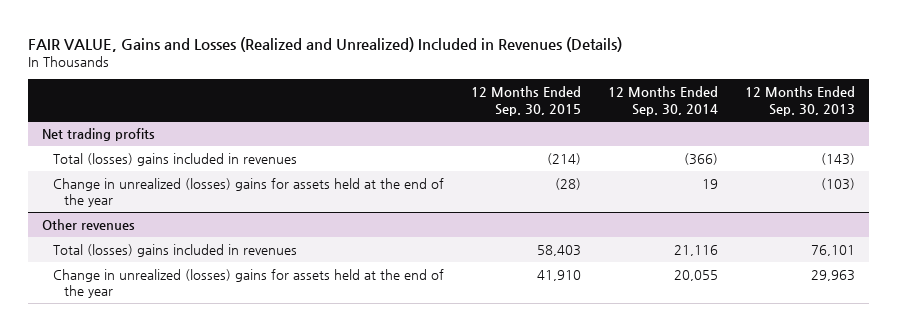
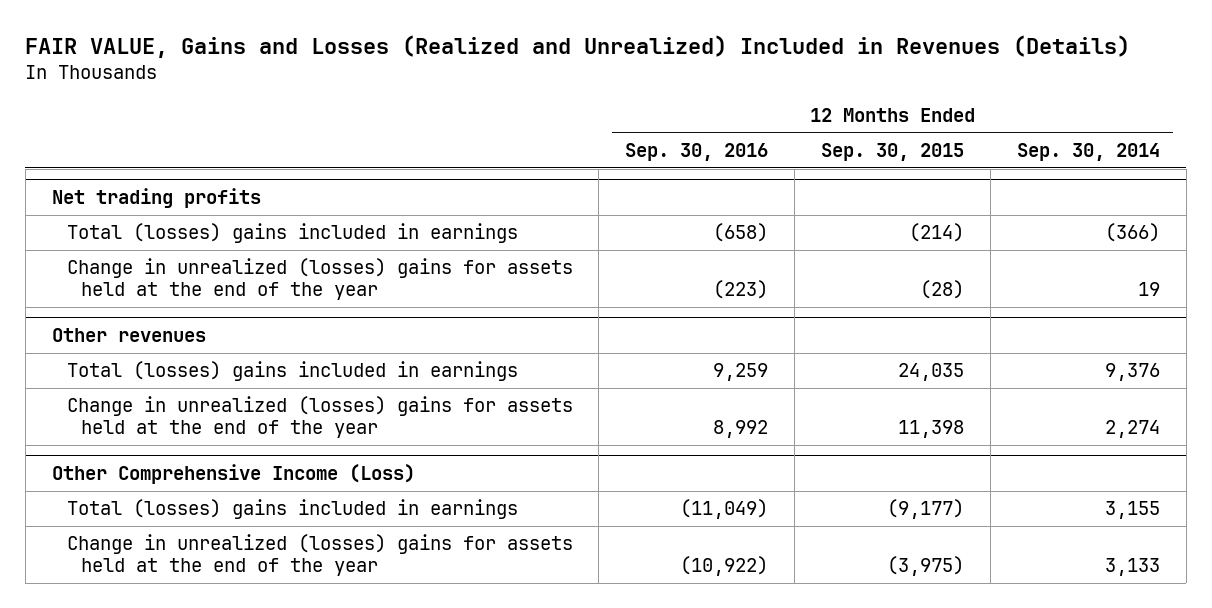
[745,86,856,116] 12 Months Ended Sep. 30, 2013 -> none
none -> [625,142,769,161] Sep. 30, 2016
[53,152,298,166] Total (losses) gains included in revenues -> [66,223,518,244] Total (losses) gains included in earnings
[53,243,298,257] Total (losses) gains included in revenues -> [66,361,518,382] Total (losses) gains included in earnings
[537,244,582,256] 58,403 -> [898,363,965,382] 24,035
[674,244,719,256] 21,116 -> [1104,363,1160,382] 9,376
[537,269,582,281] 41,910 -> [898,420,965,439] 11,398
[674,269,719,281] 20,055 -> [1104,420,1160,439] 2,274
none -> [51,464,415,485] Other Comprehensive Income (Loss)
none -> [66,499,518,520] Total (losses) gains included in earnings
none -> [66,534,573,577] Change in unrealized (losses) gains for assets held at the end of the year

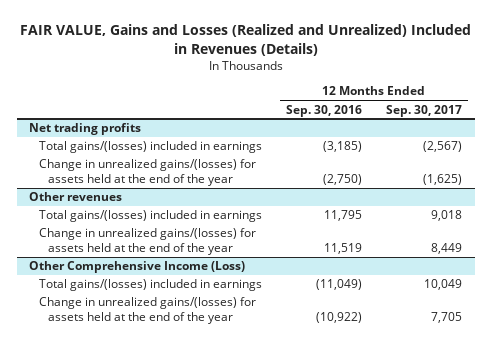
[821,142,965,161] Sep. 30, 2015 -> none
[1016,142,1160,161] Sep. 30, 2014 -> none
none -> [386,104,463,117] Sep. 30, 2017
[66,223,518,244] Total (losses) gains included in earnings -> [38,141,262,154] Total gains/(losses) included in earnings
[713,223,769,243] (658) -> [322,141,362,153] (3,185)
[66,258,573,301] Change in unrealized (losses) gains for assets held at the end of the year -> [38,159,256,186] Change in unrealized gains/(losses) for assets held at the end of the year
[713,280,769,300] (223) -> [322,173,362,185] (2,750)
[66,361,518,382] Total (losses) gains included in earnings -> [38,210,262,223] Total gains/(losses) included in earnings
[713,363,769,382] 9,259 -> [323,210,362,222] 11,795
[66,396,573,439] Change in unrealized (losses) gains for assets held at the end of the year -> [38,228,256,255] Change in unrealized gains/(losses) for assets held at the end of the year
[713,420,769,439] 8,992 -> [323,242,362,254] 11,519
[66,499,518,520] Total (losses) gains included in earnings -> [38,279,262,292] Total gains/(losses) included in earnings
[66,534,573,577] Change in unrealized (losses) gains for assets held at the end of the year -> [38,297,256,324] Change in unrealized gains/(losses) for assets held at the end of the year

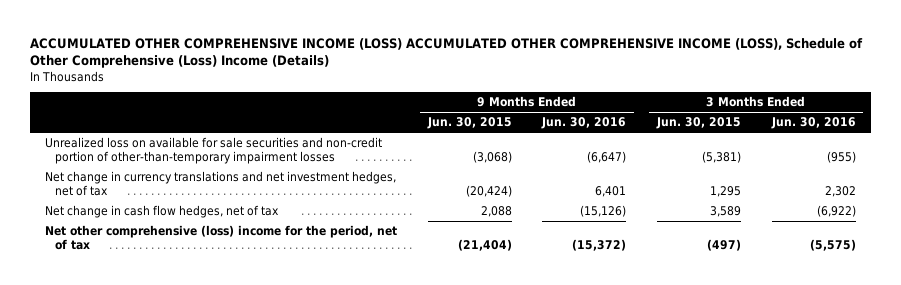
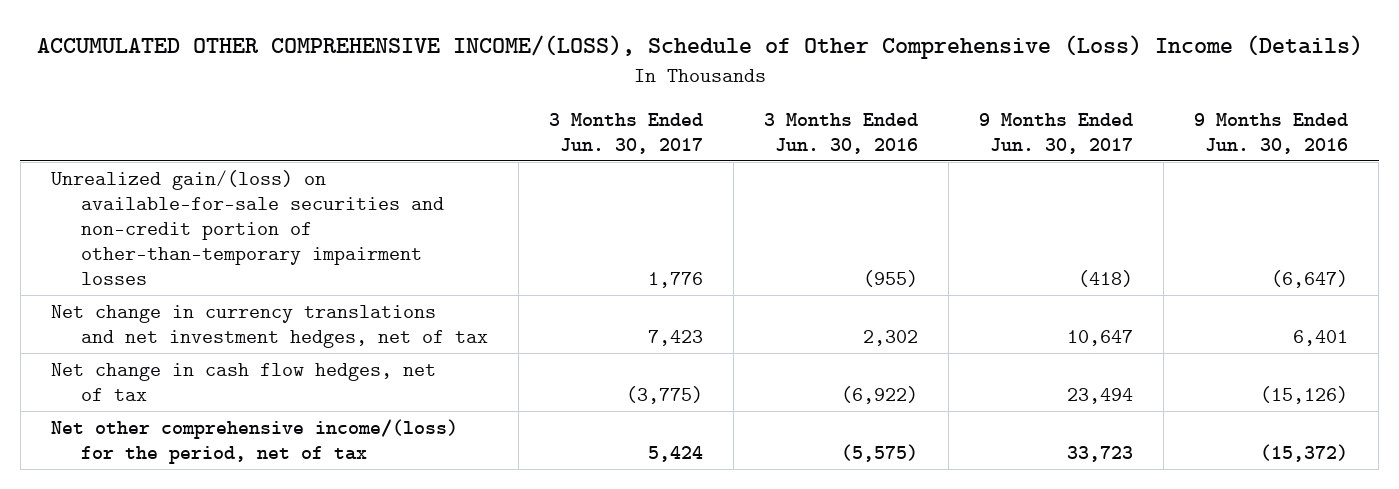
[29,37,863,69] ACCUMULATED OTHER COMPREHENSIVE INCOME (LOSS) ACCUMULATED OTHER COMPREHENSIVE INCOME (LOSS), Schedule of Other Comprehensive (Loss) Income (Details) -> [36,35,1363,60] ACCUMULATED OTHER COMPREHENSIVE INCOME/(LOSS), Schedule of Other Comprehensive (Loss) Income (Details)
[426,117,512,130] Jun. 30, 2015 -> none
[655,117,741,130] Jun. 30, 2015 -> none
none -> [549,112,704,154] 3 Months Ended Jun. 30, 2017
none -> [979,112,1134,154] 9 Months Ended Jun. 30, 2017
[45,137,383,164] Unrealized loss on available for sale securities and non-credit portion of other-than-temporary impairment losses -> [50,169,445,286] Unrealized gain/(loss) on available-for-sale securities and non-credit portion of other-than-temporary impairment losses
[45,225,398,250] Net other comprehensive (loss) income for the period, net of tax -> [50,418,458,464] Net other comprehensive income/(loss) for the period, net of tax

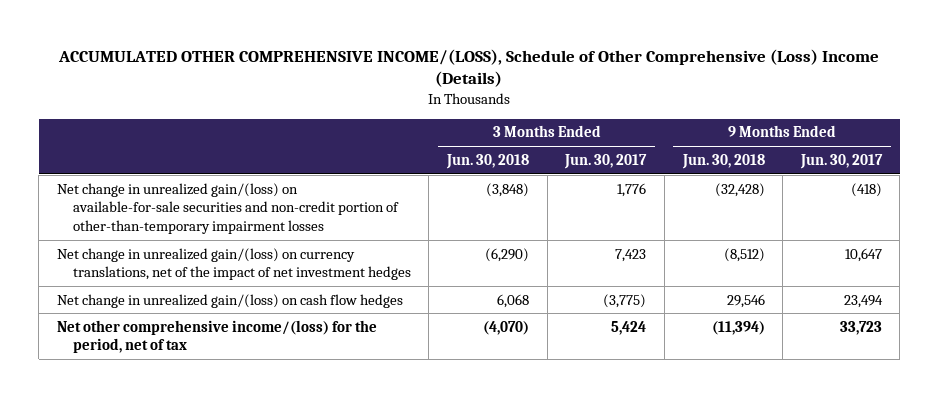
[764,112,919,154] 3 Months Ended Jun. 30, 2016 -> none
[1194,112,1349,154] 9 Months Ended Jun. 30, 2016 -> none
none -> [446,153,530,169] Jun. 30, 2018
none -> [681,153,765,169] Jun. 30, 2018
[50,169,445,286] Unrealized gain/(loss) on available-for-sale securities and non-credit portion of other-than-temporary impairment losses -> [57,182,399,234] Net change in unrealized gain/(loss) on available-for-sale securities and non-credit portion of other-than-temporary impairment losses
[50,304,489,348] Net change in currency translations and net investment hedges, net of tax -> [57,247,411,281] Net change in unrealized gain/(loss) on currency translations, net of the impact of net investment hedges
[50,362,436,401] Net change in cash flow hedges, net of tax -> [57,293,404,308] Net change in unrealized gain/(loss) on cash flow hedges

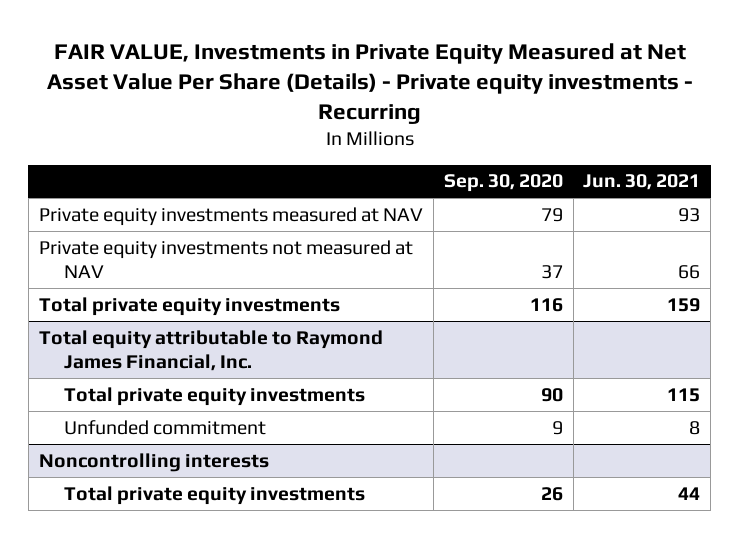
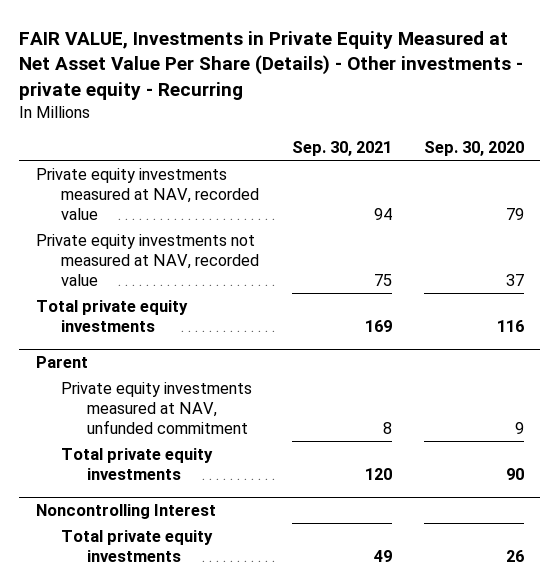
[46,42,693,125] FAIR VALUE, Investments in Private Equity Measured at Net Asset Value Per Share (Details) - Private equity investments - Recurring -> [19,30,524,100] FAIR VALUE, Investments in Private Equity Measured at Net Asset Value Per Share (Details) - Other investments - private equity - Recurring
[583,174,701,191] Jun. 30, 2021 -> none
none -> [291,141,392,157] Sep. 30, 2021
[38,206,423,226] Private equity investments measured at NAV -> [35,167,260,221] Private equity investments measured at NAV, recorded value
[38,239,413,278] Private equity investments not measured at NAV -> [35,233,260,287] Private equity investments not measured at NAV, recorded value
[38,329,383,371] Total equity attributable to Raymond James Financial, Inc. -> [35,355,88,368] Parent
none -> [61,381,253,435] Private equity investments measured at NAV, unfunded commitment
[63,419,266,435] Unfunded commitment -> none
[38,452,269,472] Noncontrolling interests -> [35,503,216,519] Noncontrolling Interest

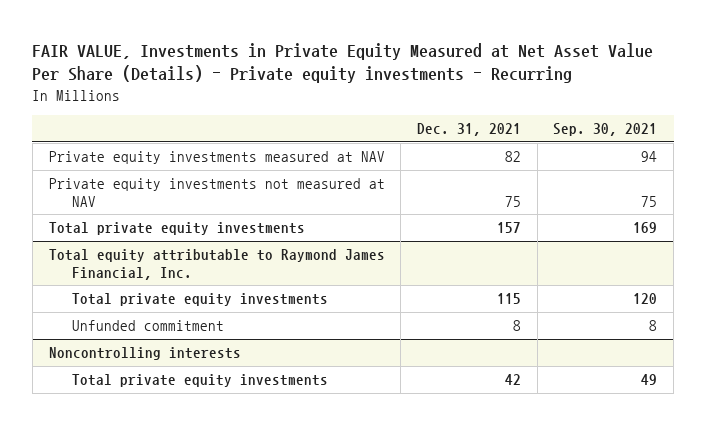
[19,30,524,100] FAIR VALUE, Investments in Private Equity Measured at Net Asset Value Per Share (Details) - Other investments - private equity - Recurring -> [32,42,654,84] FAIR VALUE, Investments in Private Equity Measured at Net Asset Value Per Share (Details) - Private equity investments - Recurring
[424,141,525,157] Sep. 30, 2020 -> none
none -> [416,123,521,137] Dec. 31, 2021
[35,167,260,221] Private equity investments measured at NAV, recorded value -> [48,151,385,165] Private equity investments measured at NAV
[35,233,260,287] Private equity investments not measured at NAV, recorded value -> [48,178,385,208] Private equity investments not measured at NAV
[61,381,253,435] Private equity investments measured at NAV, unfunded commitment -> none
[35,355,88,368] Parent -> [48,249,385,281] Total equity attributable to Raymond James Financial, Inc.
none -> [72,320,225,332] Unfunded commitment
[35,503,216,519] Noncontrolling Interest -> [48,347,241,361] Noncontrolling interests

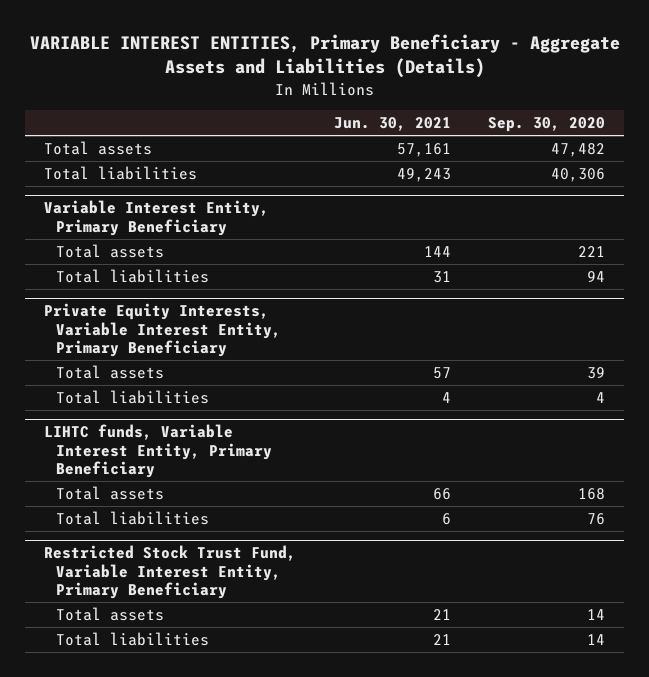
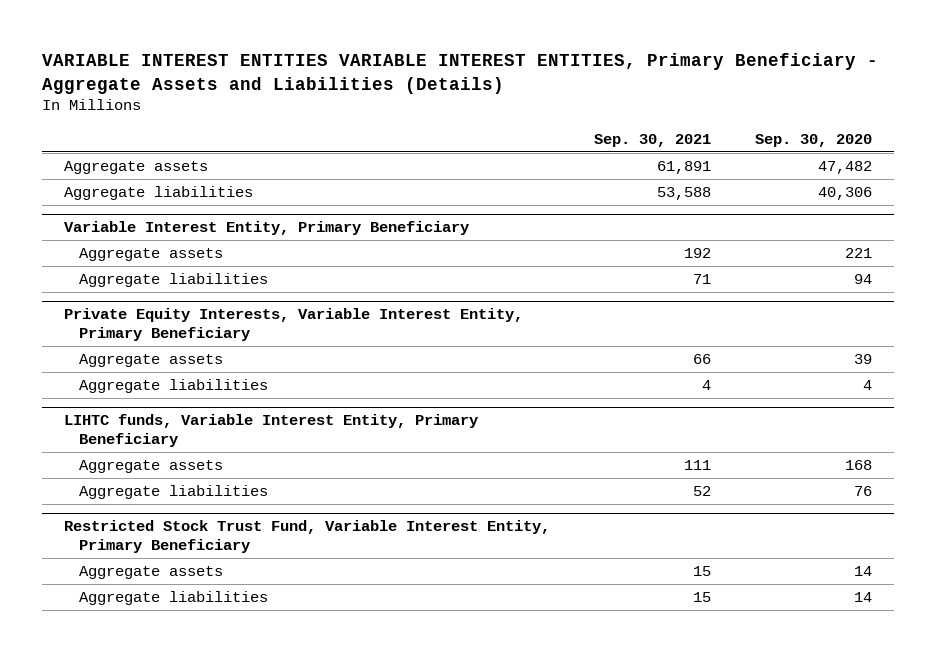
[29,34,620,79] VARIABLE INTEREST ENTITIES, Primary Beneficiary - Aggregate Assets and Liabilities (Details) -> [42,52,879,94] VARIABLE INTEREST ENTITIES VARIABLE INTEREST ENTITIES, Primary Beneficiary - Aggregate Assets and Liabilities (Details)
[333,117,451,132] Jun. 30, 2021 -> none
none -> [594,133,712,147] Sep. 30, 2021
[43,141,152,156] Total assets -> [64,161,209,175] Aggregate assets
[43,166,197,181] Total liabilities -> [64,186,254,201] Aggregate liabilities
[55,244,164,259] Total assets -> [79,248,224,262] Aggregate assets
[55,269,209,284] Total liabilities -> [79,273,269,288] Aggregate liabilities
[55,365,164,380] Total assets -> [79,354,224,368] Aggregate assets
[55,390,209,405] Total liabilities -> [79,379,269,394] Aggregate liabilities
[55,486,164,501] Total assets -> [79,460,224,474] Aggregate assets
[55,511,209,526] Total liabilities -> [79,485,269,500] Aggregate liabilities
[55,607,164,622] Total assets -> [79,566,224,580] Aggregate assets
[55,632,209,647] Total liabilities -> [79,591,269,606] Aggregate liabilities

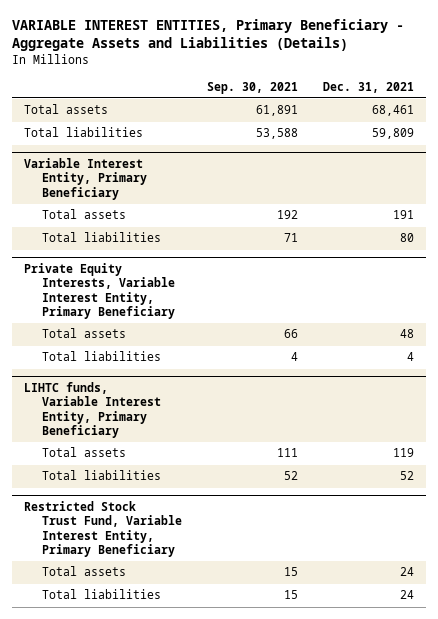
[42,52,879,94] VARIABLE INTEREST ENTITIES VARIABLE INTEREST ENTITIES, Primary Beneficiary - Aggregate Assets and Liabilities (Details) -> [11,18,404,51] VARIABLE INTEREST ENTITIES, Primary Beneficiary - Aggregate Assets and Liabilities (Details)
[755,133,873,147] Sep. 30, 2020 -> none
none -> [322,81,414,93] Dec. 31, 2021
[64,161,209,175] Aggregate assets -> [24,104,109,115] Total assets
[64,186,254,201] Aggregate liabilities -> [24,127,144,138] Total liabilities
[79,248,224,262] Aggregate assets -> [41,209,126,220] Total assets
[79,273,269,288] Aggregate liabilities -> [41,232,161,243] Total liabilities
[79,354,224,368] Aggregate assets -> [41,328,126,339] Total assets
[79,379,269,394] Aggregate liabilities -> [41,351,161,362] Total liabilities
[79,460,224,474] Aggregate assets -> [41,447,126,458] Total assets
[79,485,269,500] Aggregate liabilities -> [41,470,161,481] Total liabilities
[79,566,224,580] Aggregate assets -> [41,566,126,577] Total assets
[79,591,269,606] Aggregate liabilities -> [41,589,161,600] Total liabilities

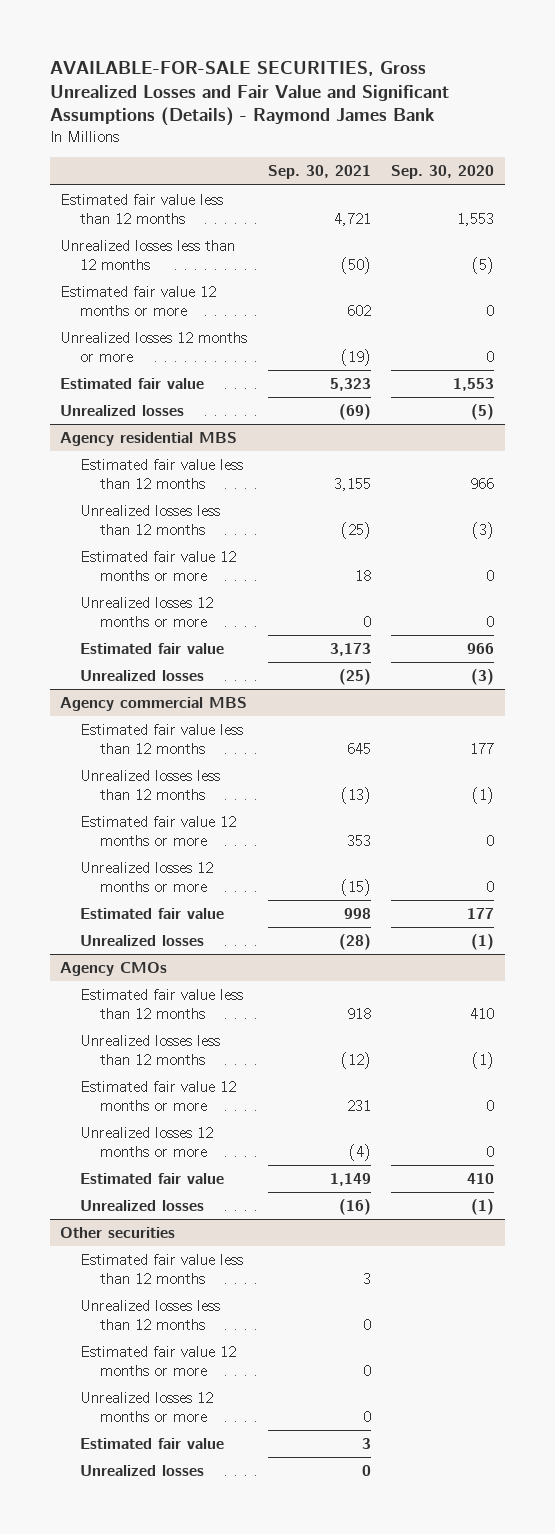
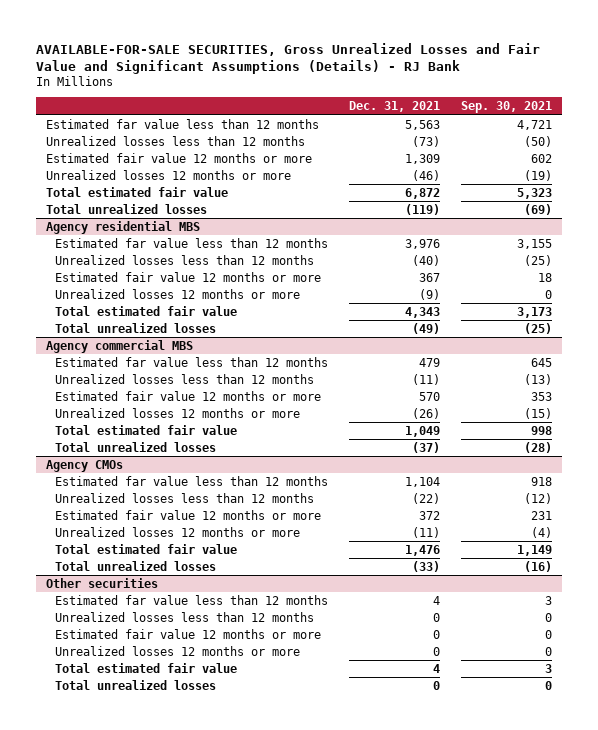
[49,60,449,127] AVAILABLE-FOR-SALE SECURITIES, Gross Unrealized Losses and Fair Value and Significant Assumptions (Details) - Raymond James Bank -> [36,42,541,75] AVAILABLE-FOR-SALE SECURITIES, Gross Unrealized Losses and Fair Value and Significant Assumptions (Details) - RJ Bank
[391,165,495,180] Sep. 30, 2020 -> none
none -> [348,101,440,113] Dec. 31, 2021
[60,193,224,224] Estimated fair value less than 12 months -> [46,118,320,129] Estimated far value less than 12 months
[60,377,205,389] Estimated fair value -> [46,186,229,197] Total estimated fair value
[60,404,185,416] Unrealized losses -> [46,203,208,214] Total unrealized losses
[80,458,244,489] Estimated fair value less than 12 months -> [54,237,328,248] Estimated far value less than 12 months
[80,642,225,654] Estimated fair value -> [54,305,237,316] Total estimated fair value
[80,669,205,681] Unrealized losses -> [54,322,216,333] Total unrealized losses
[80,723,244,754] Estimated fair value less than 12 months -> [54,356,328,367] Estimated far value less than 12 months
[80,907,225,919] Estimated fair value -> [54,424,237,435] Total estimated fair value
[80,934,205,946] Unrealized losses -> [54,441,216,452] Total unrealized losses
[80,988,244,1019] Estimated fair value less than 12 months -> [54,475,328,486] Estimated far value less than 12 months
[80,1172,225,1184] Estimated fair value -> [54,543,237,554] Total estimated fair value
[80,1199,205,1211] Unrealized losses -> [54,560,216,571] Total unrealized losses
[80,1253,244,1284] Estimated fair value less than 12 months -> [54,594,328,605] Estimated far value less than 12 months
[80,1437,225,1449] Estimated fair value -> [54,662,237,673] Total estimated fair value
[80,1464,205,1476] Unrealized losses -> [54,679,216,690] Total unrealized losses

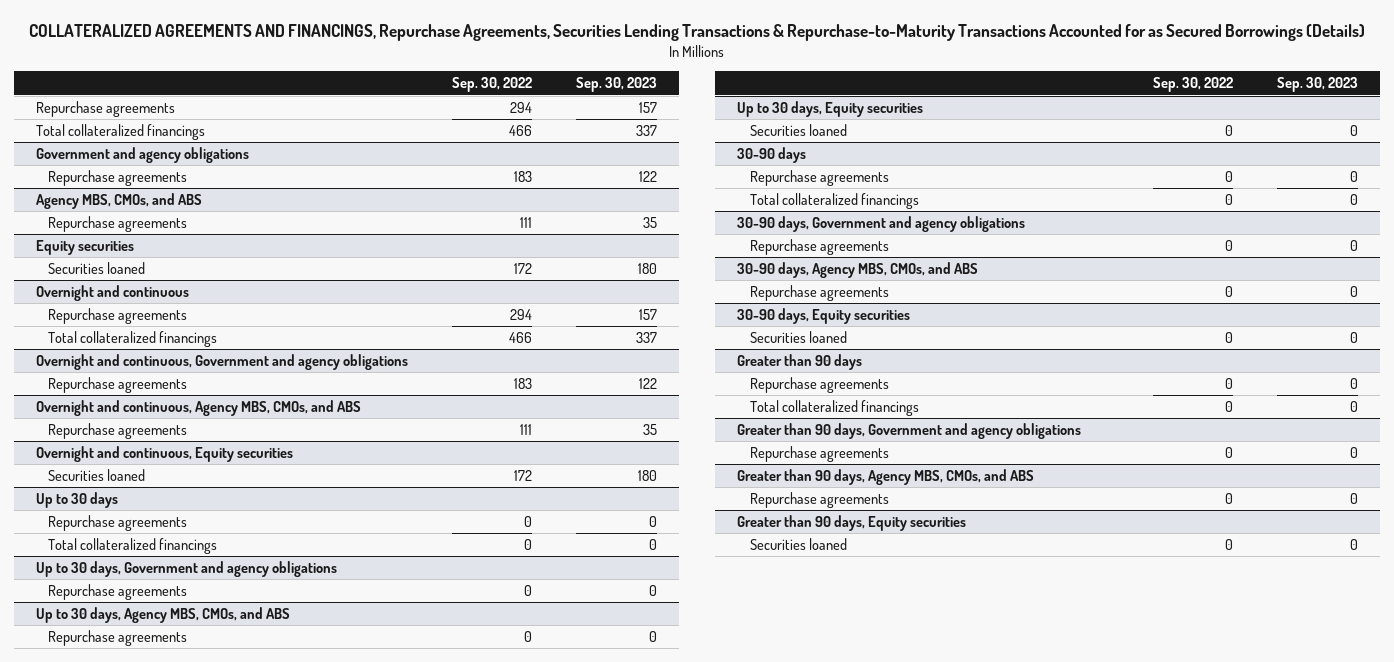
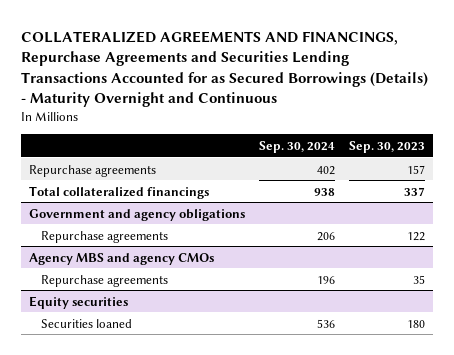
[28,23,1365,41] COLLATERALIZED AGREEMENTS AND FINANCINGS, Repurchase Agreements, Securities Lending Transactions & Repurchase-to-Maturity Transactions Accounted for as Secured Borrowings (Details) -> [21,30,429,108] COLLATERALIZED AGREEMENTS AND FINANCINGS, Repurchase Agreements and Securities Lending Transactions Accounted for as Secured Borrowings (Details) - Maturity Overnight and Continuous
[451,77,532,93] Sep. 30, 2022 -> none
none -> [259,140,336,153] Sep. 30, 2024
[36,193,203,210] Agency MBS, CMOs, and ABS -> [28,252,214,265] Agency MBS and agency CMOs
[36,285,190,302] Overnight and continuous -> none
[48,308,188,325] Repurchase agreements -> none
[48,331,218,348] Total collateralized financings -> none
[36,354,409,371] Overnight and continuous, Government and agency obligations -> none
[48,377,188,394] Repurchase agreements -> none
[36,400,362,417] Overnight and continuous, Agency MBS, CMOs, and ABS -> none
[48,423,188,440] Repurchase agreements -> none
[36,446,294,463] Overnight and continuous, Equity securities -> none
[48,469,146,482] Securities loaned -> none
[36,492,119,509] Up to 30 days -> none
[48,515,188,532] Repurchase agreements -> none
[48,538,218,555] Total collateralized financings -> none
[36,561,338,578] Up to 30 days, Government and agency obligations -> none
[48,584,188,601] Repurchase agreements -> none
[36,607,291,624] Up to 30 days, Agency MBS, CMOs, and ABS -> none
[48,630,188,647] Repurchase agreements -> none
[737,101,924,118] Up to 30 days, Equity securities -> none
[749,124,847,137] Securities loaned -> none
[737,147,807,164] 30-90 days -> none
[749,170,889,187] Repurchase agreements -> none
[749,193,919,210] Total collateralized financings -> none
[737,216,1026,233] 30-90 days, Government and agency obligations -> none
[749,239,889,256] Repurchase agreements -> none
[737,262,979,279] 30-90 days, Agency MBS, CMOs, and ABS -> none
[749,285,889,302] Repurchase agreements -> none
[737,308,911,325] 30-90 days, Equity securities -> none
[749,331,847,344] Securities loaned -> none
[737,354,863,371] Greater than 90 days -> none
[749,377,889,394] Repurchase agreements -> none
[749,400,919,417] Total collateralized financings -> none
[737,423,1082,440] Greater than 90 days, Government and agency obligations -> none
[749,446,889,463] Repurchase agreements -> none
[737,469,1035,486] Greater than 90 days, Agency MBS, CMOs, and ABS -> none
[749,492,889,509] Repurchase agreements -> none
[737,515,967,532] Greater than 90 days, Equity securities -> none
[749,538,847,551] Securities loaned -> none

